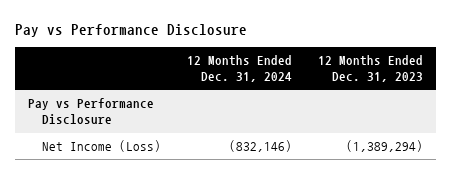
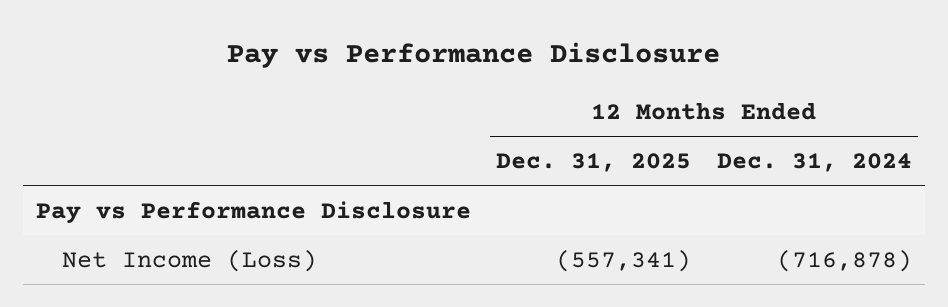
[317,55,423,83] 12 Months Ended Dec. 31, 2023 -> none
none -> [496,153,692,173] Dec. 31, 2025
[229,140,293,153] (832,146) -> [777,249,913,272] (716,878)

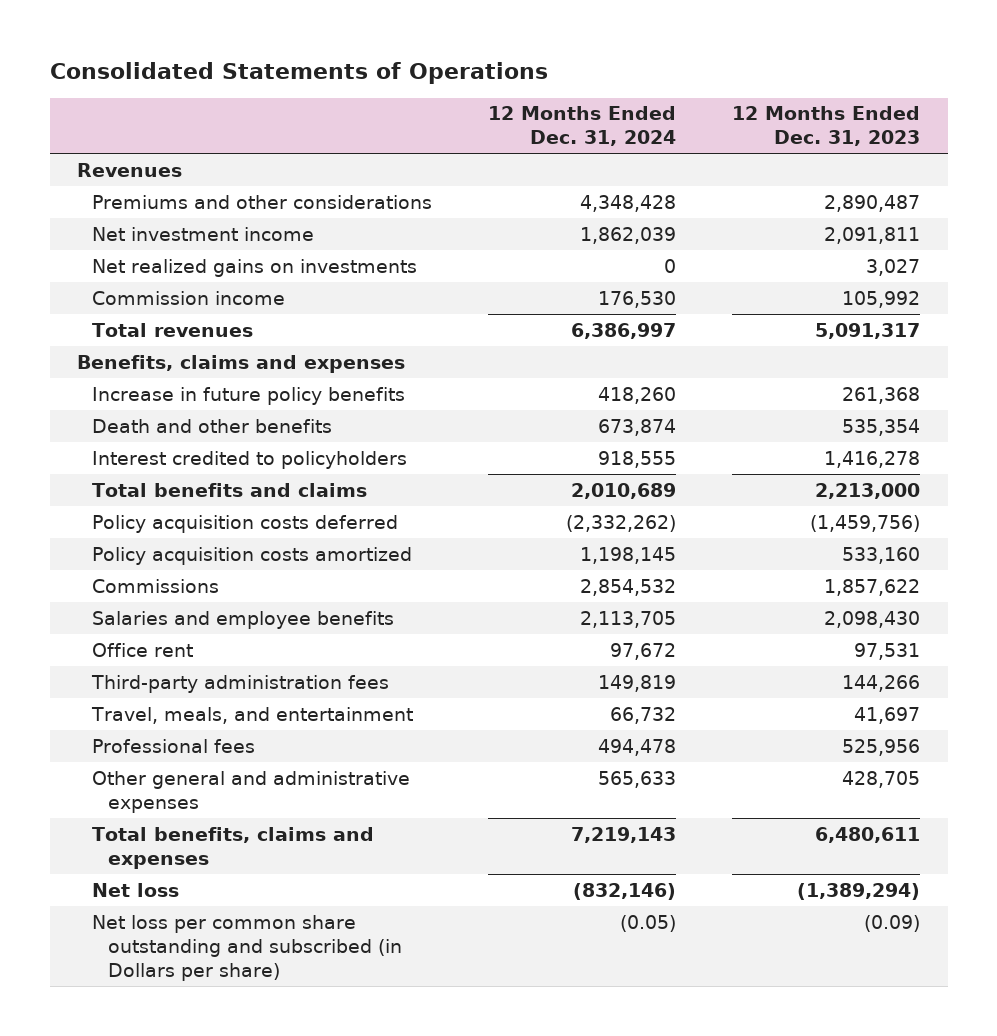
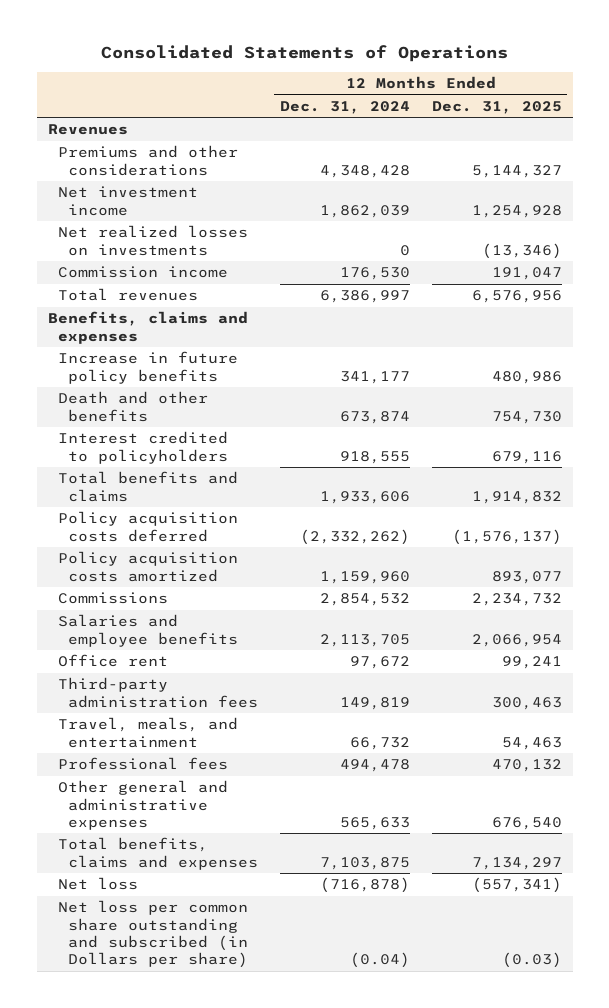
[732,106,921,147] 12 Months Ended Dec. 31, 2023 -> none
none -> [431,101,562,115] Dec. 31, 2025
[92,258,418,277] Net realized gains on investments -> [57,225,248,256] Net realized losses on investments
[598,386,677,404] 418,260 -> [339,370,410,384] 341,177
[571,482,677,499] 2,010,689 -> [319,490,410,504] 1,933,606
[580,546,677,564] 1,198,145 -> [319,570,410,584] 1,159,960
[571,826,677,843] 7,219,143 -> [319,856,410,870] 7,103,875
[573,882,677,900] (832,146) -> [319,877,410,894] (716,878)
[620,914,677,932] (0.05) -> [349,952,410,969] (0.04)

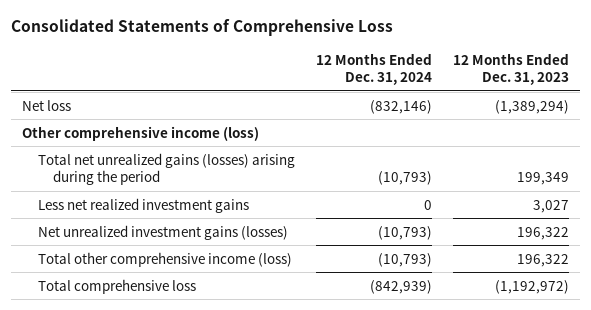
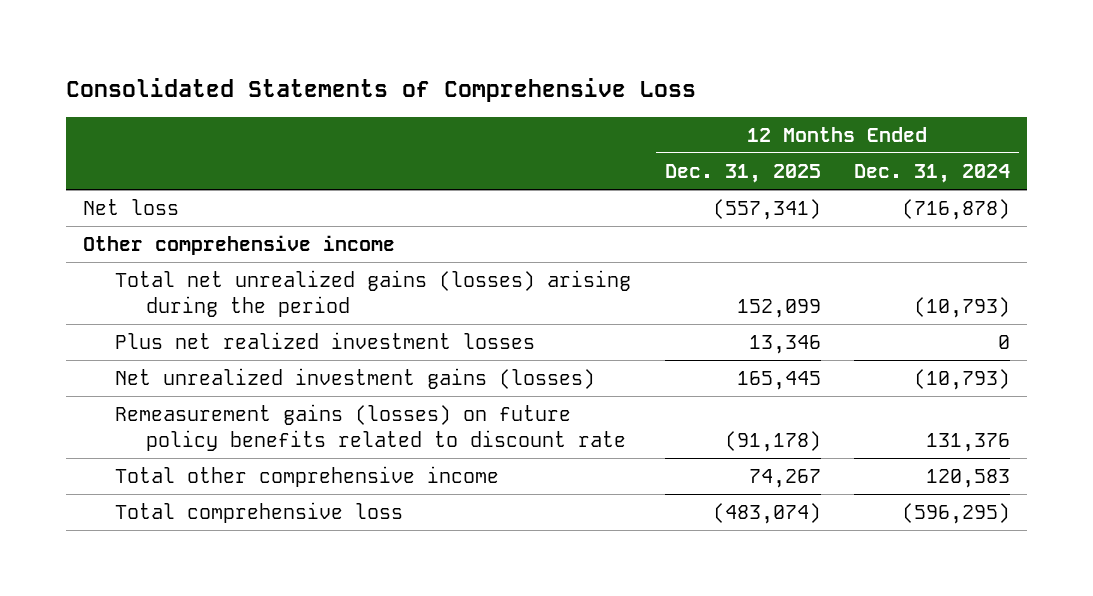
[453,52,570,86] 12 Months Ended Dec. 31, 2023 -> none
none -> [664,164,821,184] Dec. 31, 2025
[370,99,433,114] (832,146) -> [902,199,1011,221] (716,878)
[22,125,260,141] Other comprehensive income (loss) -> [83,235,396,256] Other comprehensive income
[37,197,249,213] Less net realized investment gains -> [114,332,535,350] Plus net realized investment losses
none -> [114,404,627,451] Remeasurement gains (losses) on future policy benefits related to discount rate
[37,251,292,267] Total other comprehensive income (loss) -> [114,466,499,488] Total other comprehensive income
[378,252,433,267] (10,793) -> [926,469,1011,489] 120,583
[370,279,433,294] (842,939) -> [902,503,1011,525] (596,295)

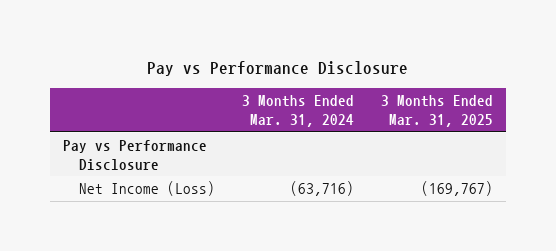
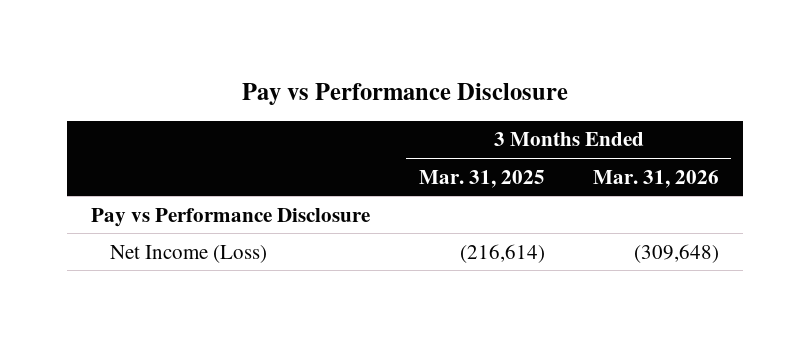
[241,95,354,128] 3 Months Ended Mar. 31, 2024 -> none
none -> [592,169,719,188] Mar. 31, 2026
[420,181,493,197] (169,767) -> [459,243,545,263] (216,614)

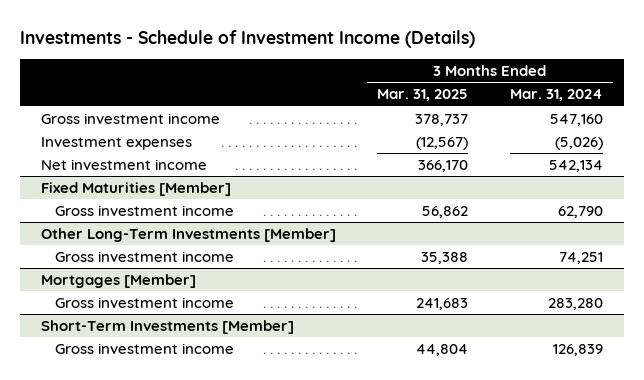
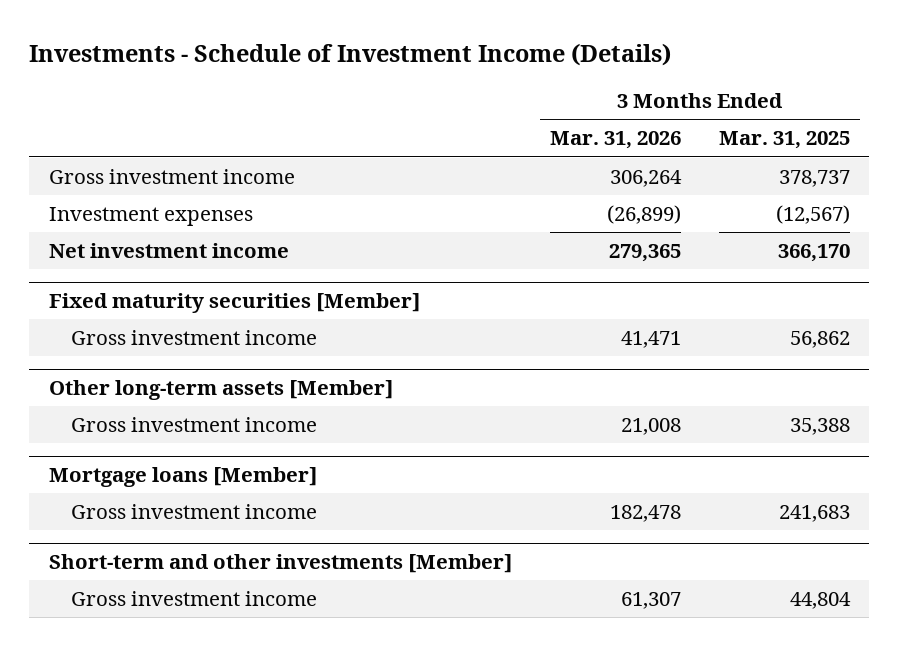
[509,89,603,102] Mar. 31, 2024 -> none
none -> [549,131,681,150] Mar. 31, 2026
[40,182,231,197] Fixed Maturities [Member] -> [48,293,420,314] Fixed maturity securities [Member]
[40,228,336,243] Other Long-Term Investments [Member] -> [48,380,393,401] Other long-term assets [Member]
[40,274,196,289] Mortgages [Member] -> [48,467,317,488] Mortgage loans [Member]
[40,320,294,335] Short-Term Investments [Member] -> [48,554,512,574] Short-term and other investments [Member]

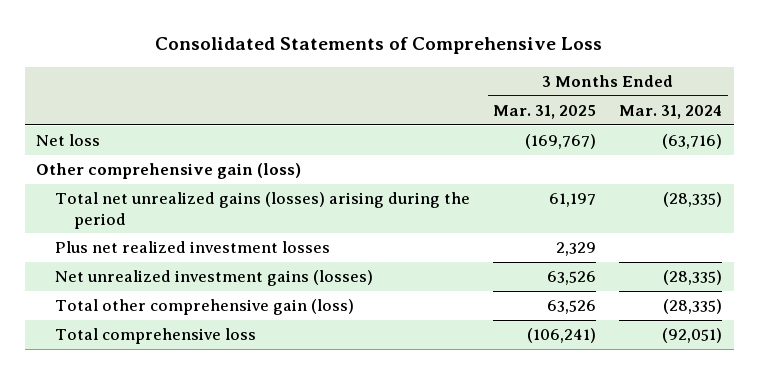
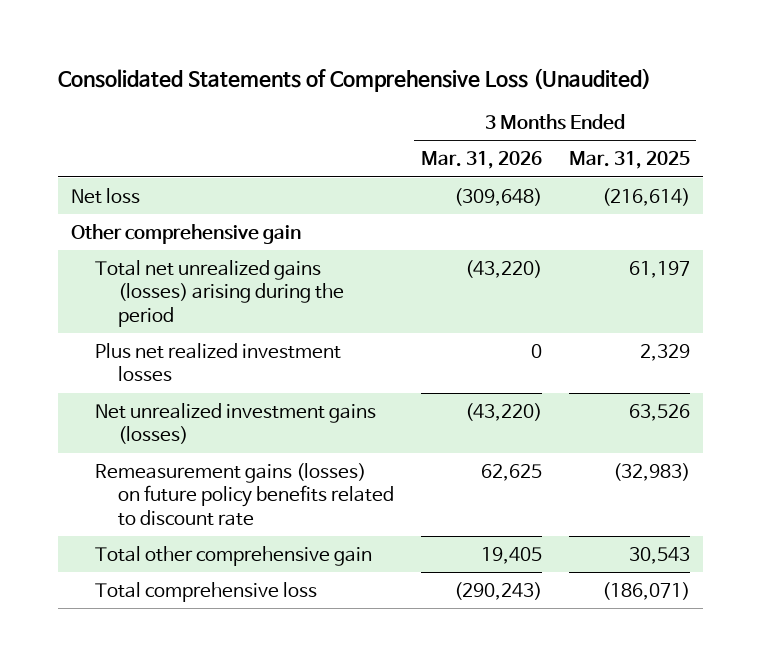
[155,37,603,55] Consolidated Statements of Comprehensive Loss -> [57,68,651,93] Consolidated Statements of Comprehensive Loss (Unaudited)
[619,104,723,119] Mar. 31, 2024 -> none
none -> [420,151,542,170] Mar. 31, 2026
[525,134,597,150] (169,767) -> [601,187,690,206] (216,614)
[36,163,302,180] Other comprehensive gain (loss) -> [71,223,302,244] Other comprehensive gain
none -> [94,462,395,526] Remeasurement gains (losses) on future policy benefits related to discount rate
[55,299,355,316] Total other comprehensive gain (loss) -> [94,545,372,566] Total other comprehensive gain
[547,300,597,315] 63,526 -> [628,546,690,564] 30,543
[527,328,597,344] (106,241) -> [601,581,690,600] (186,071)

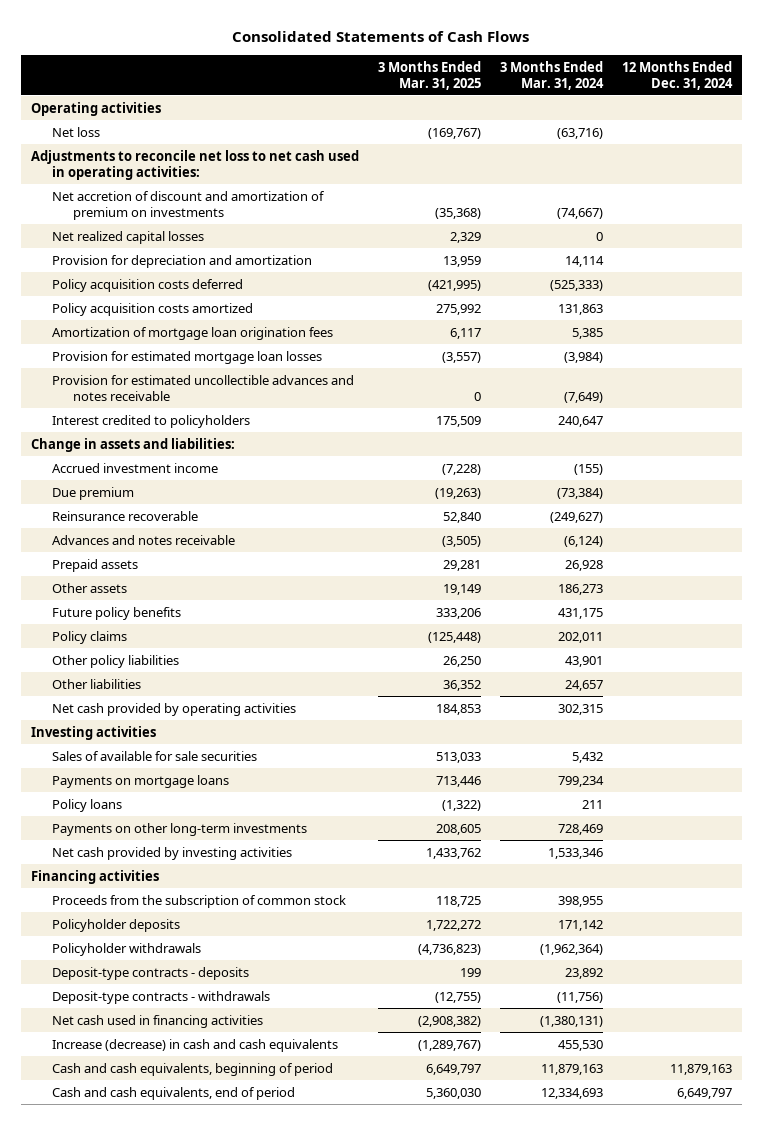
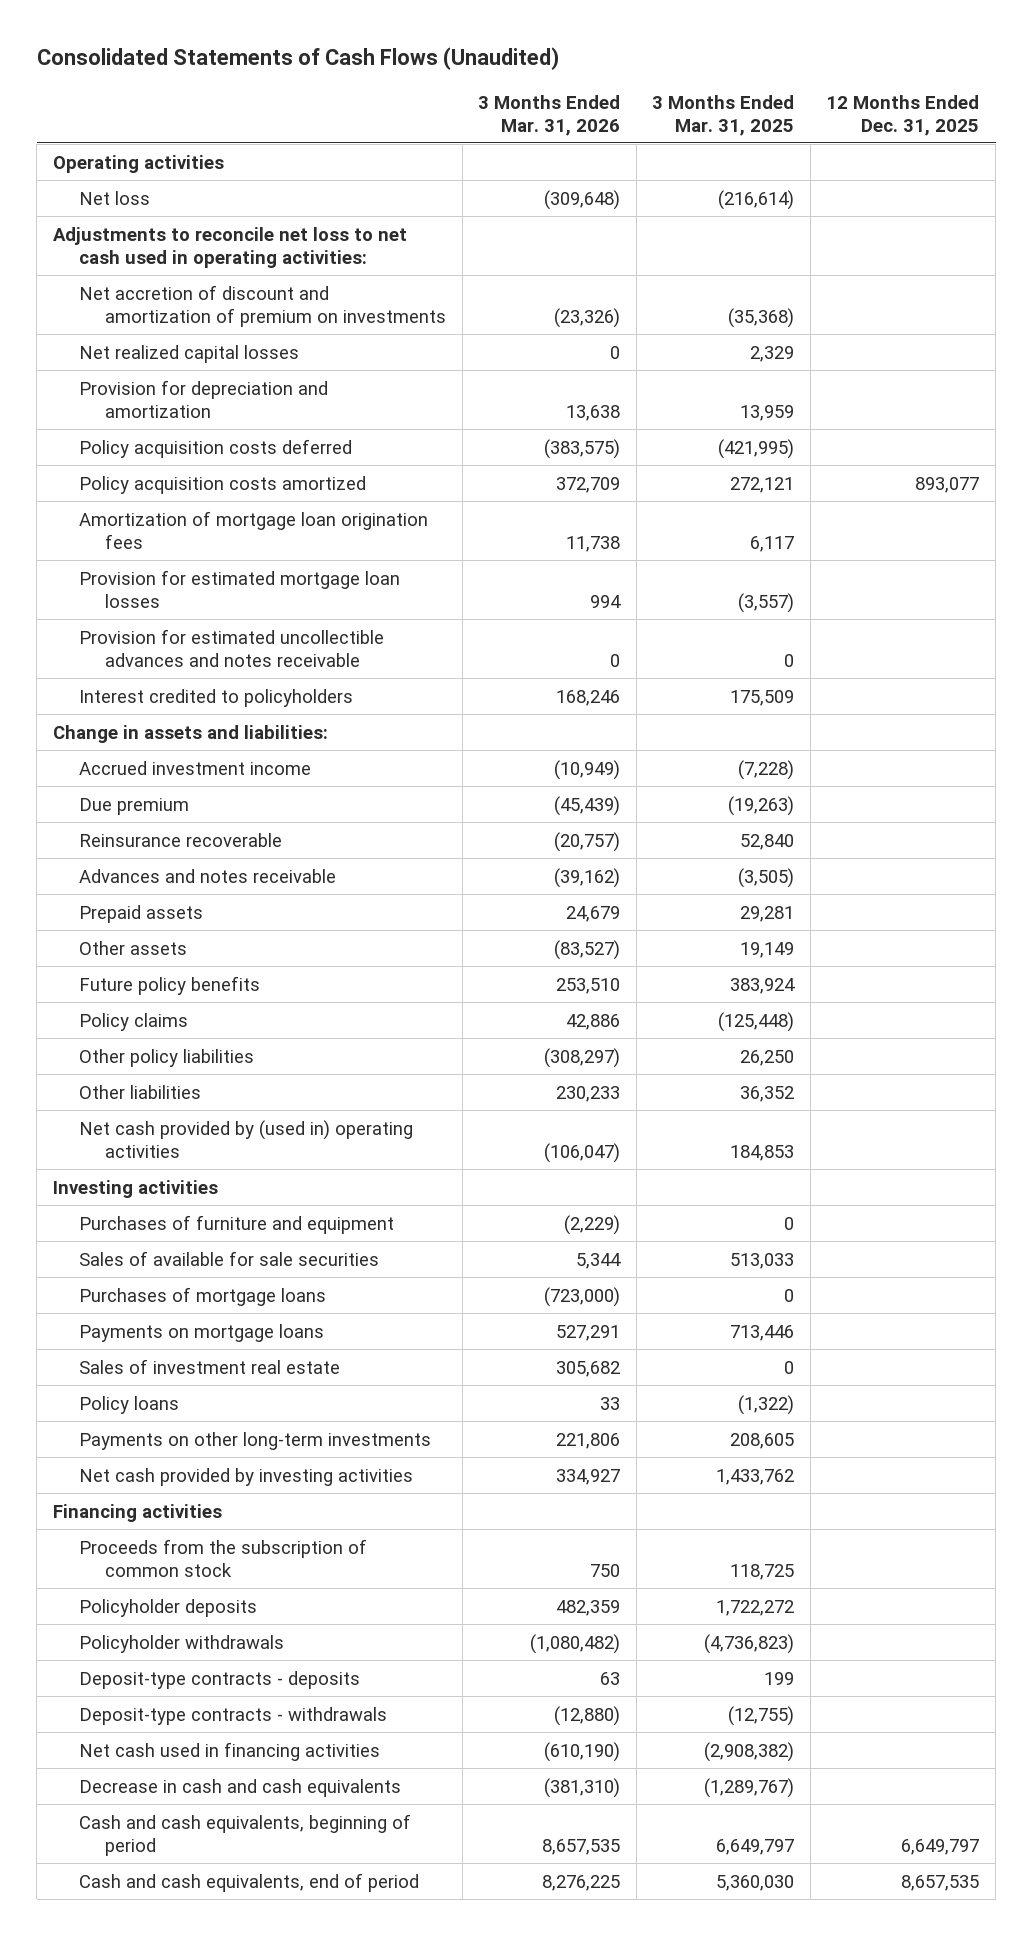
[232,30,530,42] Consolidated Statements of Cash Flows -> [36,47,559,71] Consolidated Statements of Cash Flows (Unaudited)
[500,60,605,90] 3 Months Ended Mar. 31, 2024 -> none
[622,60,734,90] 12 Months Ended Dec. 31, 2024 -> none
none -> [478,94,621,136] 3 Months Ended Mar. 31, 2026
none -> [826,94,980,136] 12 Months Ended Dec. 31, 2025
[427,127,481,139] (169,767) -> [718,189,795,210] (216,614)
[435,303,481,315] 275,992 -> [730,476,795,493] 272,121
[435,607,481,619] 333,206 -> [730,977,796,994] 383,924
[51,702,296,716] Net cash provided by operating activities -> [78,1119,413,1158] Net cash provided by (used in) operating activities
none -> [78,1214,394,1234] Purchases of furniture and equipment
none -> [78,1286,326,1306] Purchases of mortgage loans
none -> [78,1358,340,1374] Sales of investment real estate
[51,1038,338,1052] Increase (decrease) in cash and cash equivalents -> [78,1778,401,1797] Decrease in cash and cash equivalents

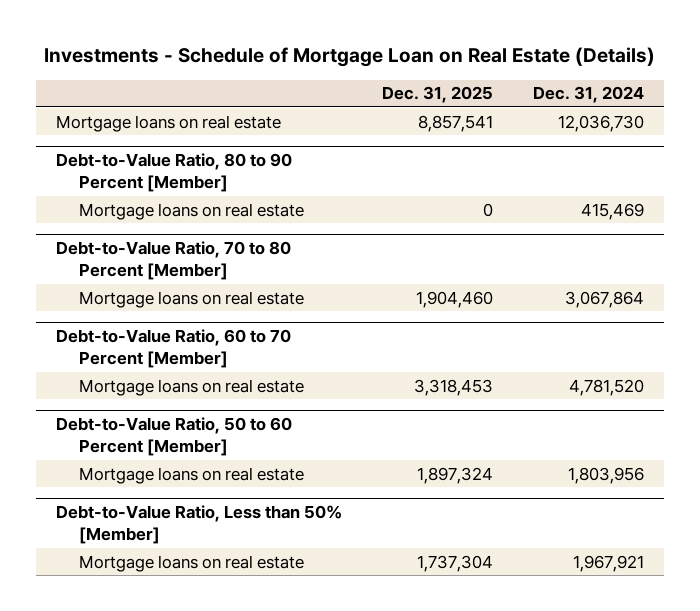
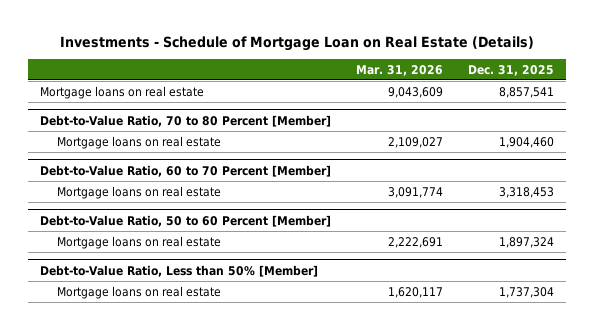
[533,86,645,104] Dec. 31, 2024 -> none
none -> [356,64,444,76] Mar. 31, 2026
[55,152,292,192] Debt-to-Value Ratio, 80 to 90 Percent [Member] -> none
[79,202,305,220] Mortgage loans on real estate -> none

